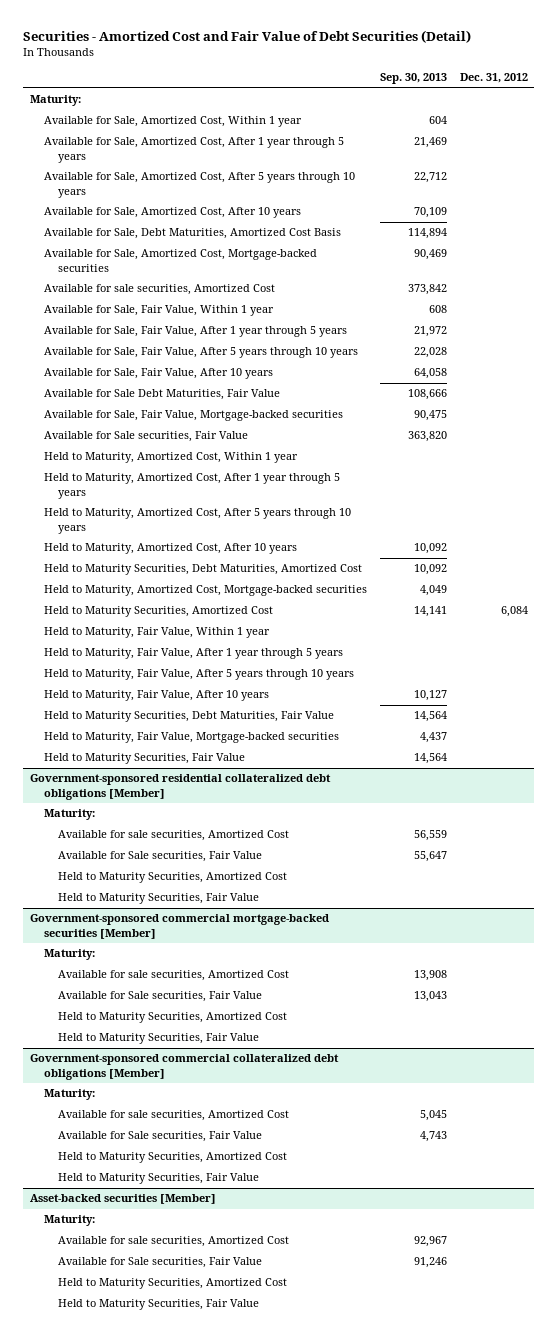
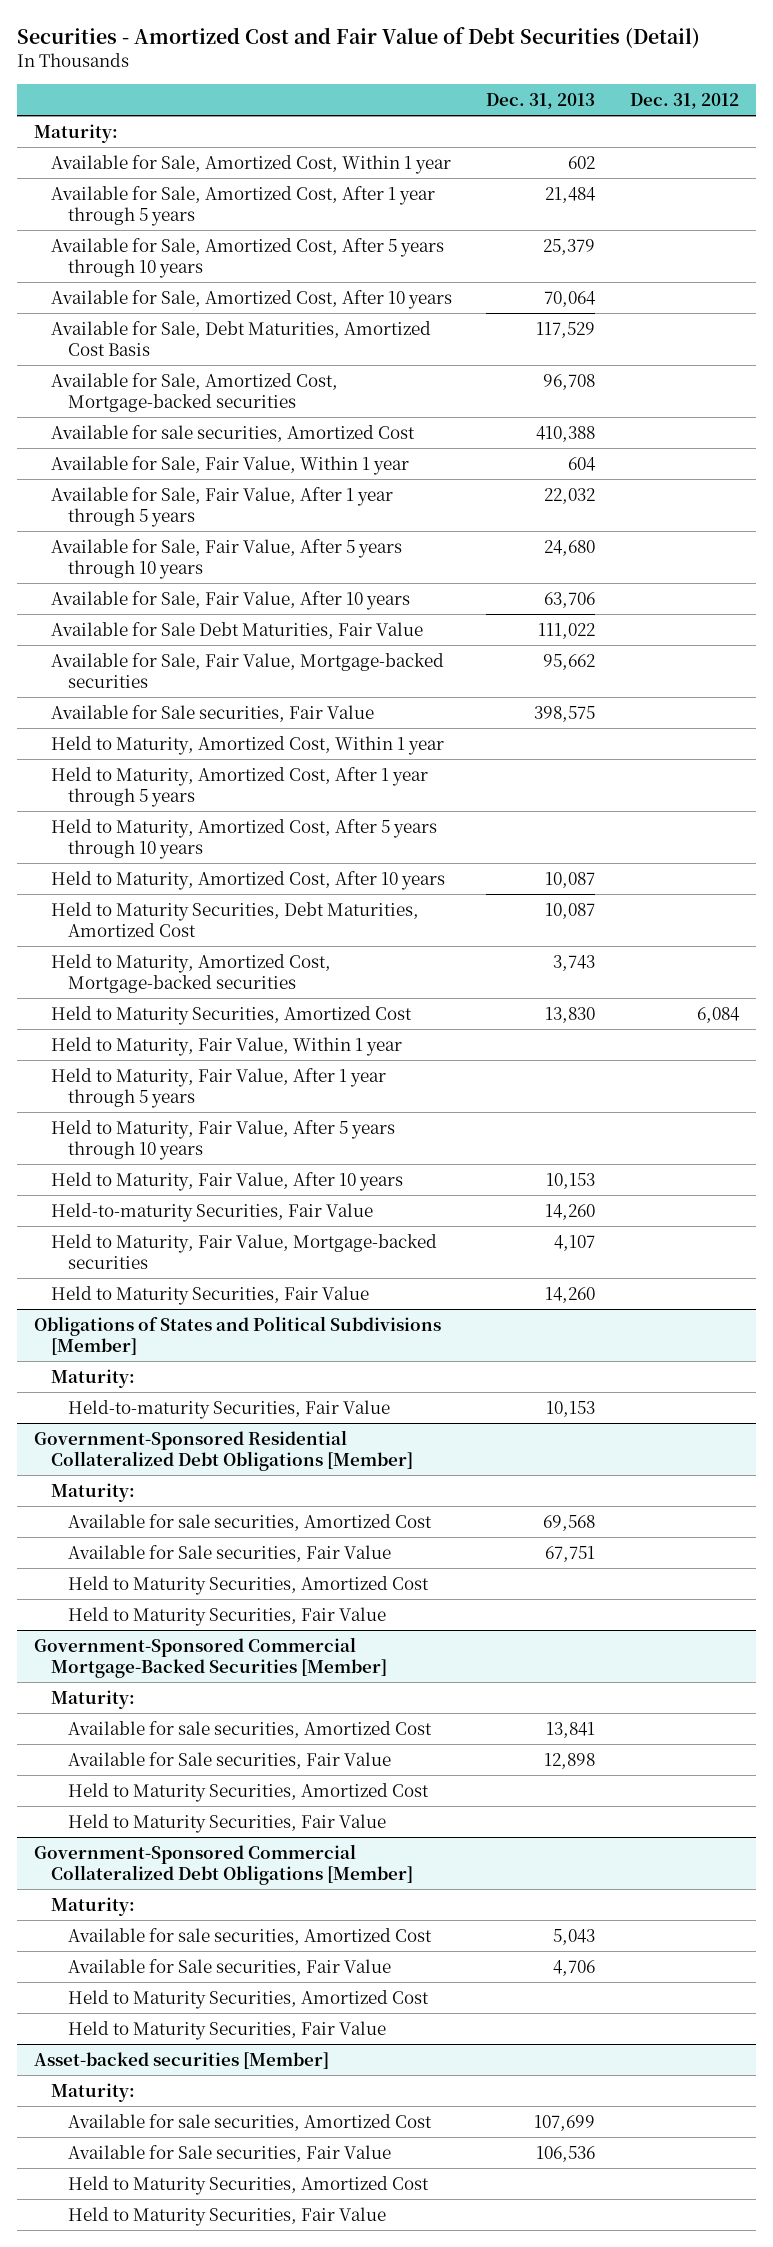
[379,73,447,85] Sep. 30, 2013 -> none
none -> [486,92,596,109] Dec. 31, 2013
[43,711,334,723] Held to Maturity Securities, Debt Maturities, Fair Value -> [50,1202,373,1222] Held-to-maturity Securities, Fair Value
none -> [34,1315,442,1355] Obligations of States and Political Subdivisions [Member]
none -> [50,1368,135,1388] Maturity:
none -> [67,1399,390,1419] Held-to-maturity Securities, Fair Value
[29,774,331,800] Government-sponsored residential collateralized debt obligations [Member] -> [34,1429,413,1471] Government-Sponsored Residential Collateralized Debt Obligations [Member]
[29,914,329,939] Government-sponsored commercial mortgage-backed securities [Member] -> [34,1636,387,1678] Government-Sponsored Commercial Mortgage-Backed Securities [Member]
[29,1054,339,1080] Government-sponsored commercial collateralized debt obligations [Member] -> [34,1843,413,1885] Government-Sponsored Commercial Collateralized Debt Obligations [Member]

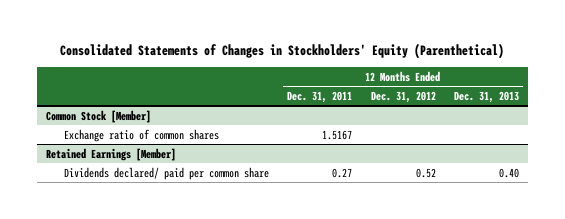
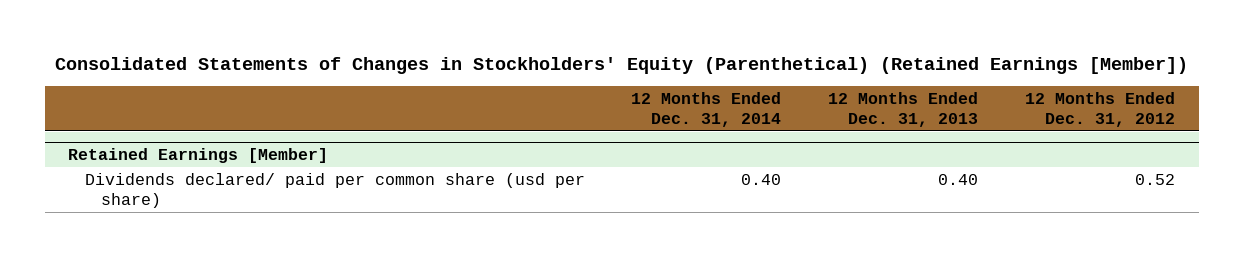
[60,43,505,60] Consolidated Statements of Changes in Stockholders' Equity (Parenthetical) -> [54,56,1188,74] Consolidated Statements of Changes in Stockholders' Equity (Parenthetical) (Retained Earnings [Member])
[287,90,353,103] Dec. 31, 2011 -> none
none -> [631,91,782,127] 12 Months Ended Dec. 31, 2014
[45,109,151,123] Common Stock [Member] -> none
[64,128,220,142] Exchange ratio of common shares -> none
[64,166,270,180] Dividends declared/ paid per common share -> [84,172,585,208] Dividends declared/ paid per common share (usd per share)

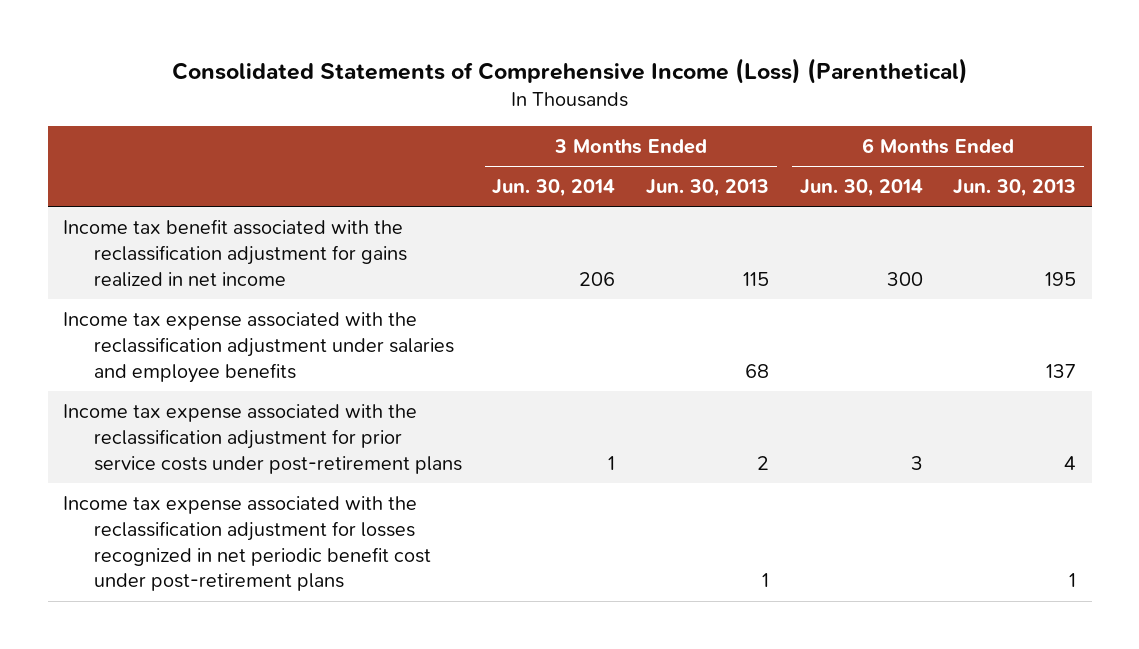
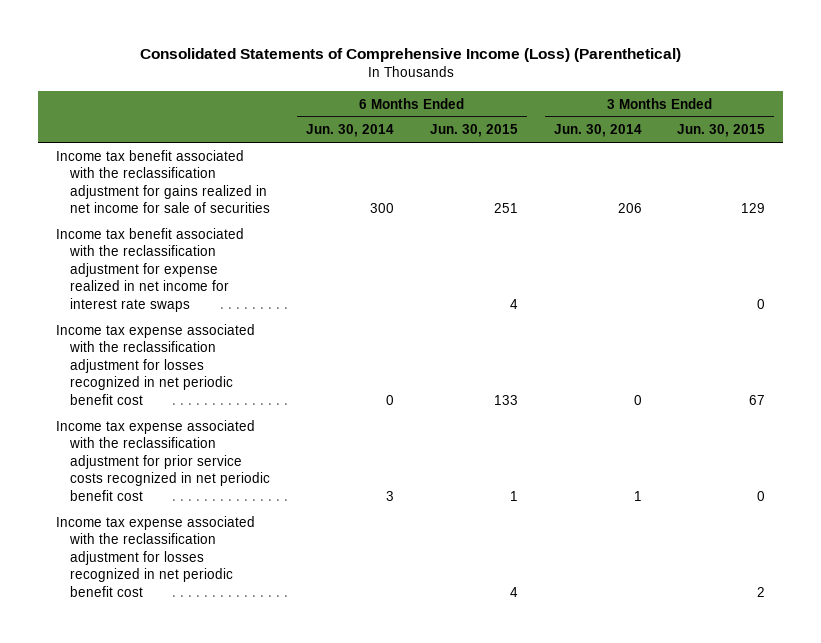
[646,179,770,198] Jun. 30, 2013 -> none
[953,179,1077,198] Jun. 30, 2013 -> none
none -> [429,124,518,138] Jun. 30, 2015
none -> [677,124,766,138] Jun. 30, 2015
[62,311,454,383] Income tax expense associated with the reclassification adjustment under salaries and employee benefits -> none
[62,218,407,287] Income tax benefit associated with the reclassification adjustment for gains realized in net income -> [55,149,271,214] Income tax benefit associated with the reclassification adjustment for gains realized in net income for sale of securities
none -> [55,227,244,312] Income tax benefit associated with the reclassification adjustment for expense realized in net income for interest rate swaps
none -> [55,323,255,405] Income tax expense associated with the reclassification adjustment for losses recognized in net periodic benefit cost
[62,403,462,474] Income tax expense associated with the reclassification adjustment for prior service costs under post-retirement plans -> [55,419,271,501] Income tax expense associated with the reclassification adjustment for prior service costs recognized in net periodic benefit cost
[62,495,431,592] Income tax expense associated with the reclassification adjustment for losses recognized in net periodic benefit cost under post-retirement plans -> [55,515,255,597] Income tax expense associated with the reclassification adjustment for losses recognized in net periodic benefit cost

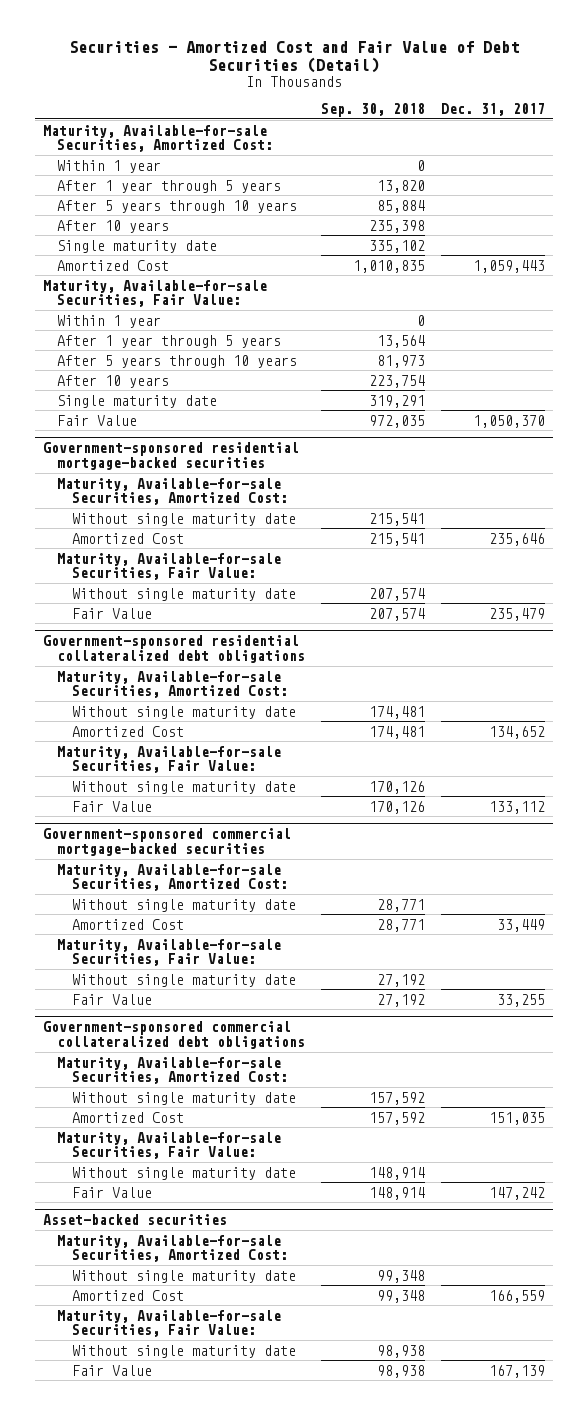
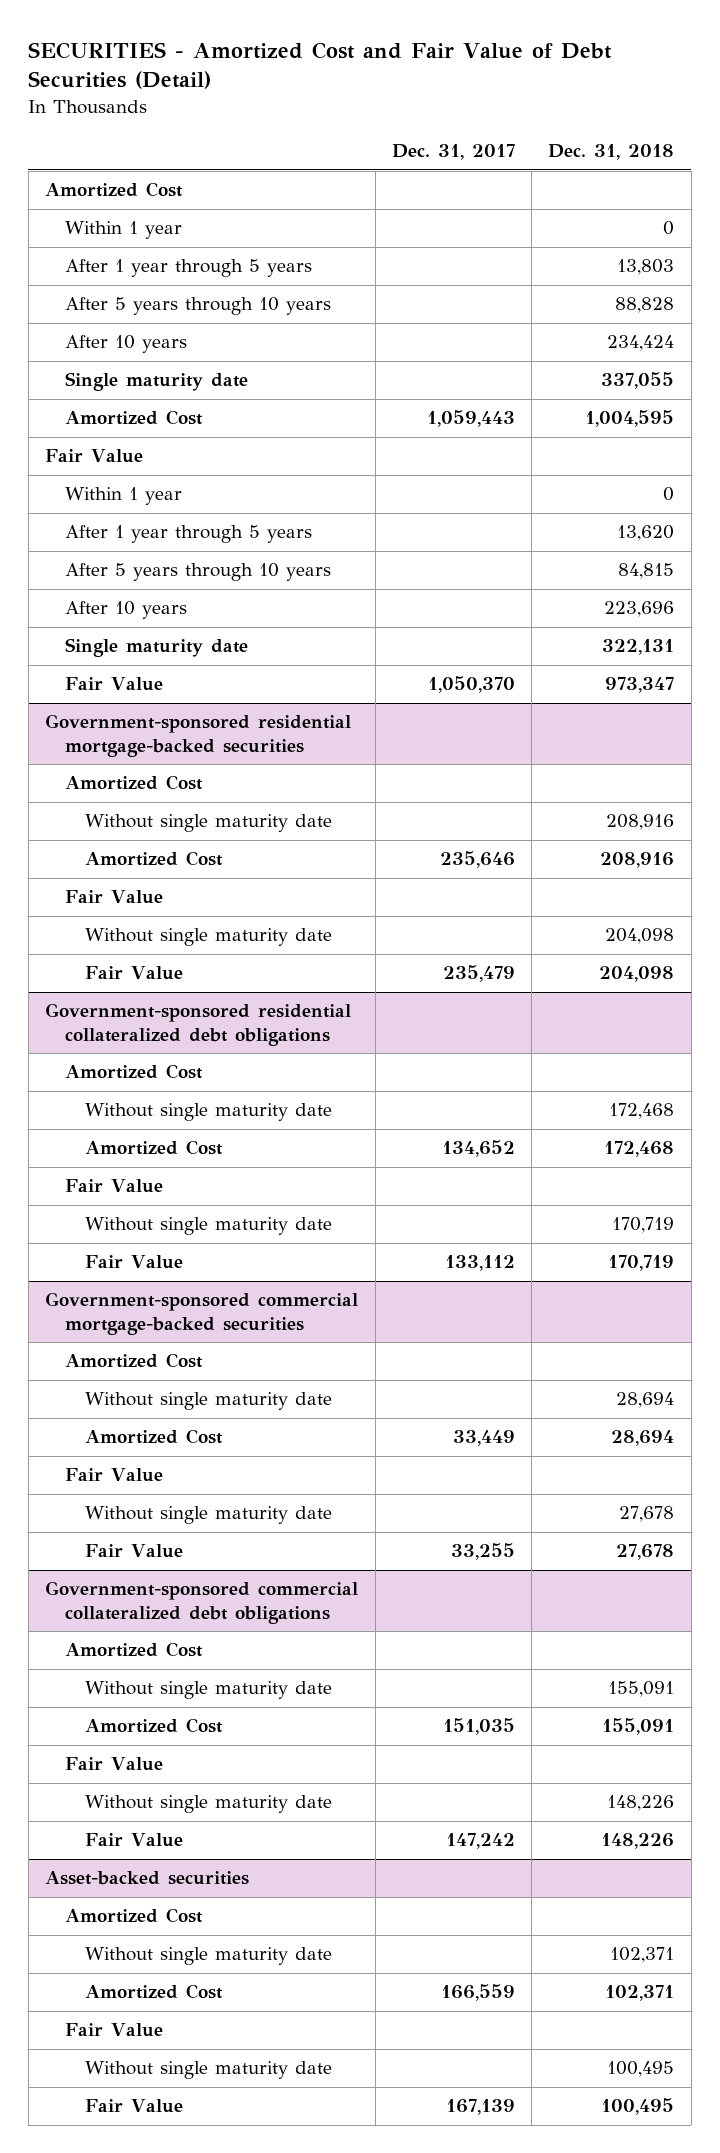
[68,40,519,73] Securities - Amortized Cost and Fair Value of Debt Securities (Detail) -> [28,41,613,90] SECURITIES - Amortized Cost and Fair Value of Debt Securities (Detail)
[320,103,425,118] Sep. 30, 2018 -> none
none -> [548,144,675,161] Dec. 31, 2018
[42,124,274,153] Maturity, Available-for-sale Securities, Amortized Cost: -> [45,182,184,198] Amortized Cost
[42,279,267,308] Maturity, Available-for-sale Securities, Fair Value: -> none
none -> [45,449,144,464] Fair Value
[57,477,288,506] Maturity, Available-for-sale Securities, Amortized Cost: -> [65,775,204,791] Amortized Cost
[57,552,282,581] Maturity, Available-for-sale Securities, Fair Value: -> none
none -> [65,890,164,905] Fair Value
[57,670,288,699] Maturity, Available-for-sale Securities, Amortized Cost: -> [65,1064,204,1080] Amortized Cost
[57,745,282,774] Maturity, Available-for-sale Securities, Fair Value: -> none
none -> [65,1179,164,1194] Fair Value
[57,863,288,892] Maturity, Available-for-sale Securities, Amortized Cost: -> [65,1353,204,1369] Amortized Cost
[57,938,282,967] Maturity, Available-for-sale Securities, Fair Value: -> none
none -> [65,1468,164,1483] Fair Value
[57,1056,288,1085] Maturity, Available-for-sale Securities, Amortized Cost: -> [65,1642,204,1658] Amortized Cost
[57,1131,282,1160] Maturity, Available-for-sale Securities, Fair Value: -> none
none -> [65,1757,164,1772] Fair Value
[57,1234,288,1263] Maturity, Available-for-sale Securities, Amortized Cost: -> [65,1908,204,1924] Amortized Cost
[57,1309,282,1338] Maturity, Available-for-sale Securities, Fair Value: -> none
none -> [65,2023,164,2038] Fair Value

